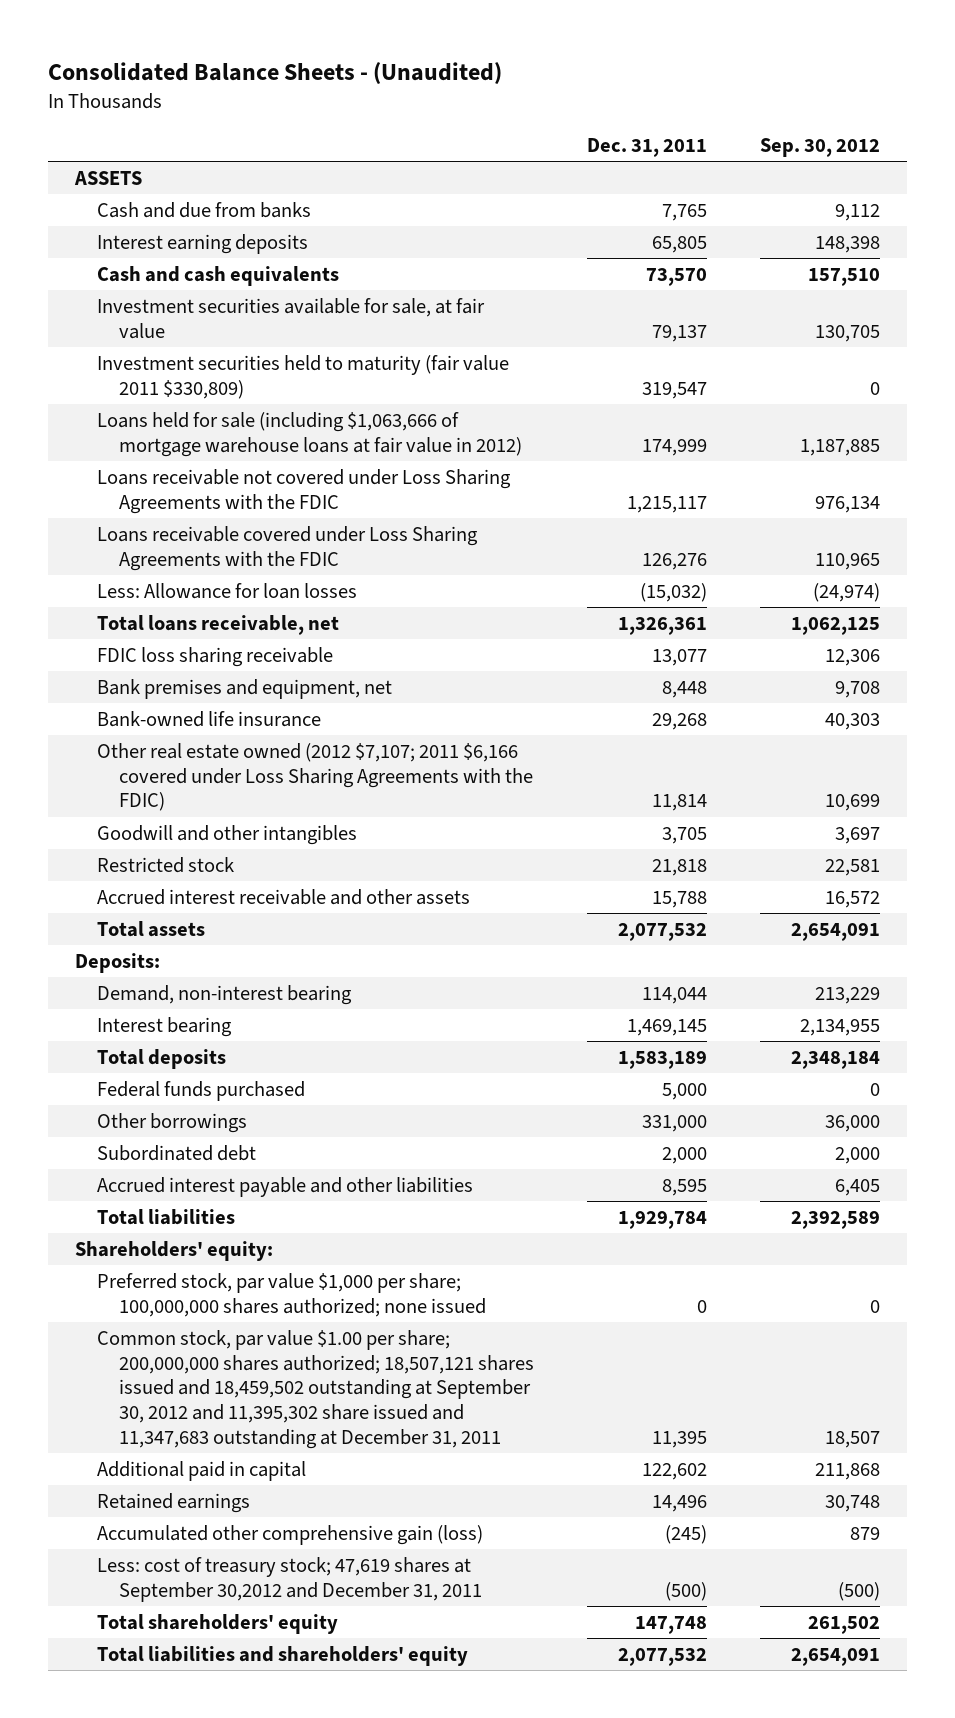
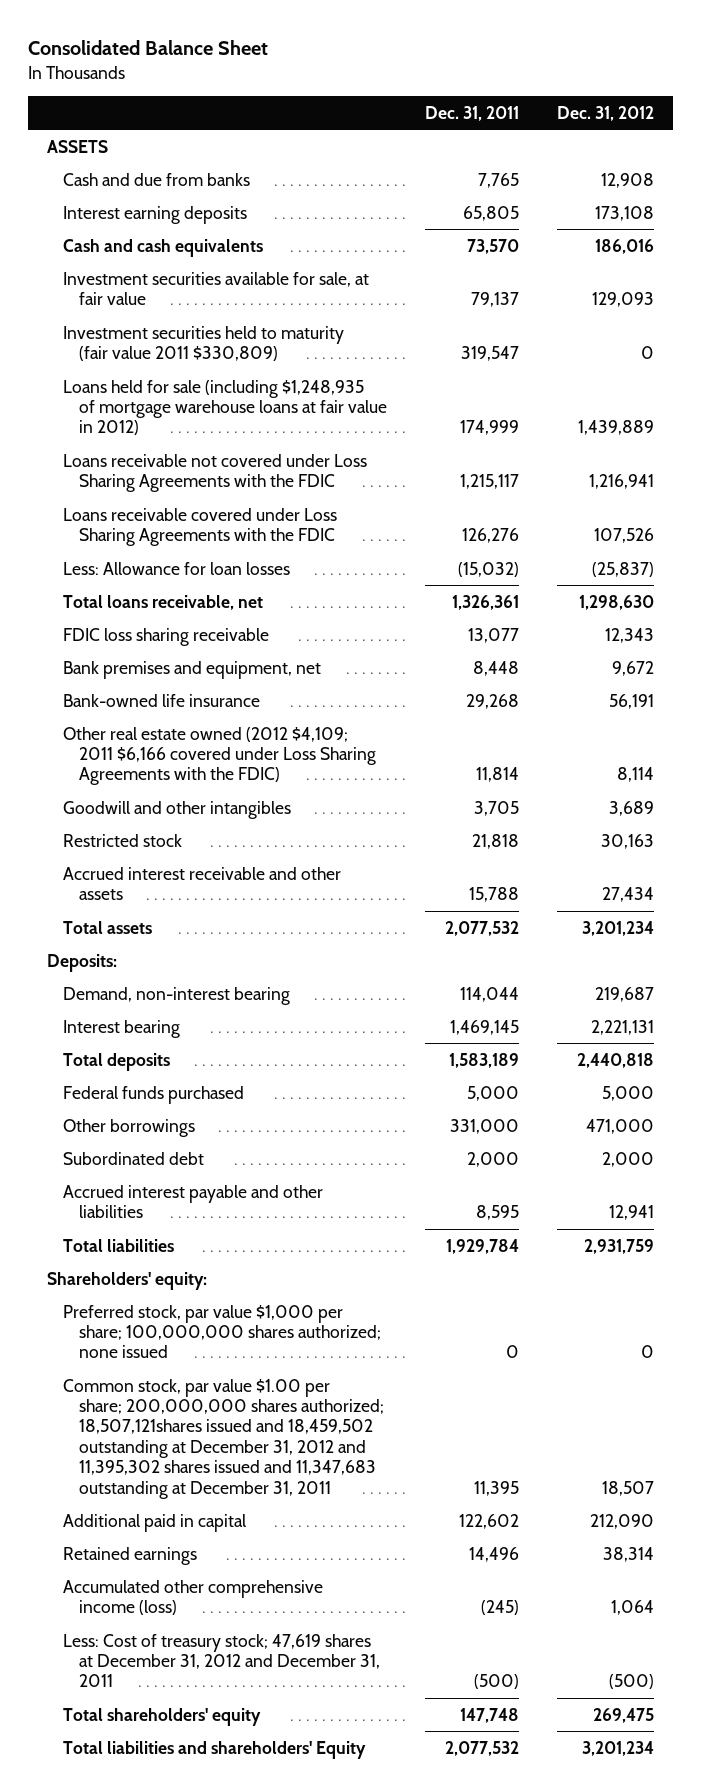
[48,62,503,85] Consolidated Balance Sheets - (Unaudited) -> [27,40,268,56] Consolidated Balance Sheet
[760,138,881,158] Sep. 30, 2012 -> none
none -> [556,105,654,121] Dec. 31, 2012
[96,411,522,457] Loans held for sale (including $1,063,666 of mortgage warehouse loans at fair value in 2012) -> [63,379,388,436] Loans held for sale (including $1,248,935 of mortgage warehouse loans at fair value in 2012)
[96,742,533,812] Other real estate owned (2012 $7,107; 2011 $6,166 covered under Loss Sharing Agreements with the FDIC) -> [63,726,377,786] Other real estate owned (2012 $4,109; 2011 $6,166 covered under Loss Sharing Agreements with the FDIC)
[96,1329,534,1449] Common stock, par value $1.00 per share; 200,000,000 shares authorized; 18,507,121 shares issued and 18,459,502 outstanding at September 30, 2012 and 11,395,302 share issued and 11,347,683 outstanding at December 31, 2011 -> [63,1378,385,1499] Common stock, par value $1.00 per share; 200,000,000 shares authorized; 18,507,121shares issued and 18,459,502 outstanding at December 31, 2012 and 11,395,302 shares issued and 11,347,683 outstanding at December 31, 2011
[96,1524,483,1545] Accumulated other comprehensive gain (loss) -> [63,1579,324,1616] Accumulated other comprehensive income (loss)
[96,1556,482,1602] Less: cost of treasury stock; 47,619 shares at September 30,2012 and December 31, 2011 -> [63,1633,381,1688] Less: Cost of treasury stock; 47,619 shares at December 31, 2012 and December 31, 2011
[96,1645,468,1666] Total liabilities and shareholders' equity -> [63,1740,367,1759] Total liabilities and shareholders' Equity

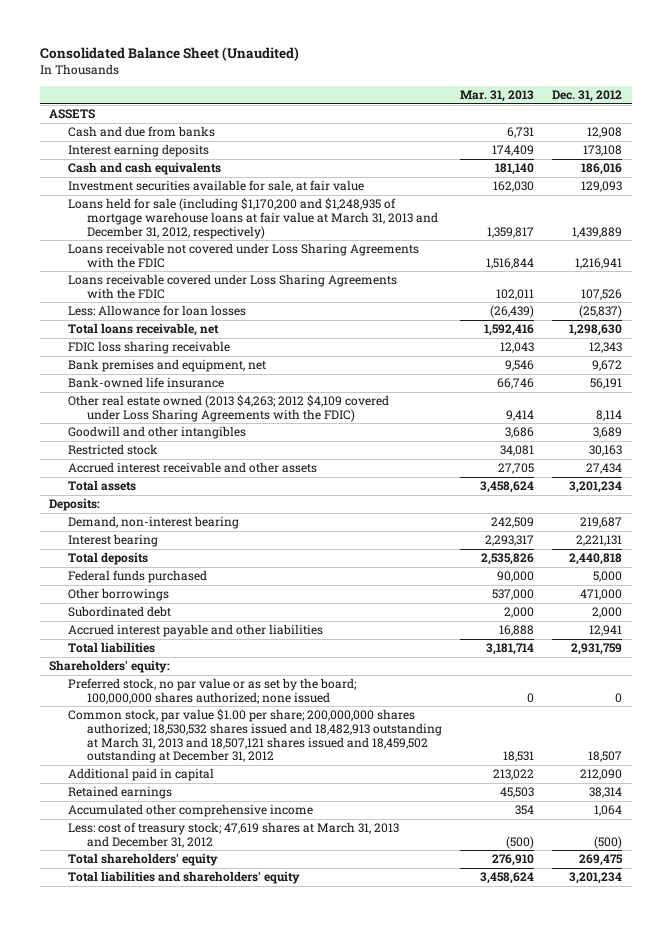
[27,40,268,56] Consolidated Balance Sheet -> [39,47,299,62] Consolidated Balance Sheet (Unaudited)
[424,105,519,121] Dec. 31, 2011 -> none
none -> [460,90,535,103] Mar. 31, 2013
[63,325,345,362] Investment securities held to maturity (fair value 2011 $330,809) -> none
[63,379,388,436] Loans held for sale (including $1,248,935 of mortgage warehouse loans at fair value in 2012) -> [67,198,438,239] Loans held for sale (including $1,170,200 and $1,248,935 of mortgage warehouse loans at fair value at March 31, 2013 and December 31, 2012, respectively)
[63,726,377,786] Other real estate owned (2012 $4,109; 2011 $6,166 covered under Loss Sharing Agreements with the FDIC) -> [67,395,389,422] Other real estate owned (2013 $4,263; 2012 $4,109 covered under Loss Sharing Agreements with the FDIC)
[63,1304,382,1359] Preferred stock, par value $1,000 per share; 100,000,000 shares authorized; none issued -> [67,678,357,704] Preferred stock, no par value or as set by the board; 100,000,000 shares authorized; none issued
[63,1378,385,1499] Common stock, par value $1.00 per share; 200,000,000 shares authorized; 18,507,121shares issued and 18,459,502 outstanding at December 31, 2012 and 11,395,302 shares issued and 11,347,683 outstanding at December 31, 2011 -> [67,709,442,764] Common stock, par value $1.00 per share; 200,000,000 shares authorized; 18,530,532 shares issued and 18,482,913 outstanding at March 31, 2013 and 18,507,121 shares issued and 18,459,502 outstanding at December 31, 2012
[63,1579,324,1616] Accumulated other comprehensive income (loss) -> [67,804,313,818] Accumulated other comprehensive income
[63,1633,381,1688] Less: Cost of treasury stock; 47,619 shares at December 31, 2012 and December 31, 2011 -> [67,822,399,848] Less: cost of treasury stock; 47,619 shares at March 31, 2013 and December 31, 2012
[63,1740,367,1759] Total liabilities and shareholders' Equity -> [67,871,300,885] Total liabilities and shareholders' equity

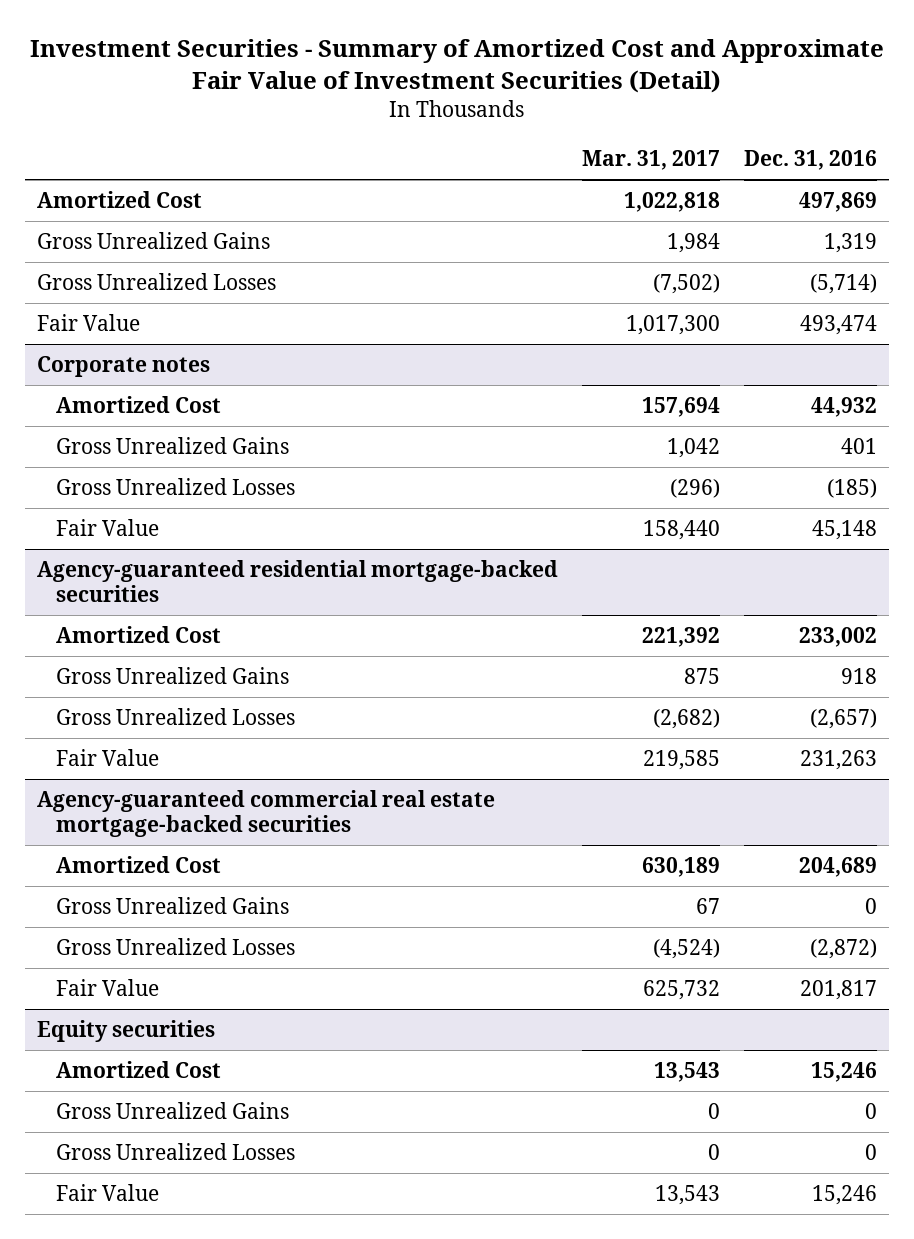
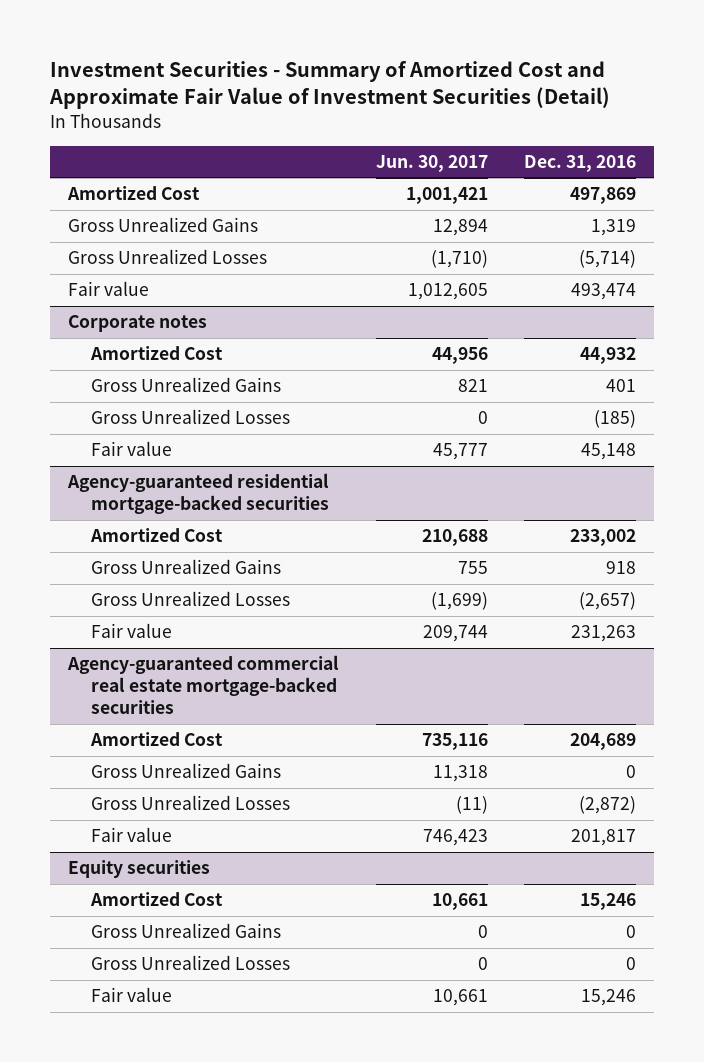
[581,150,720,171] Mar. 31, 2017 -> none
none -> [375,155,488,173] Jun. 30, 2017
[36,313,140,331] Fair Value -> [68,281,150,297] Fair value
[55,518,159,536] Fair Value -> [90,441,172,457] Fair value
[55,748,159,766] Fair Value -> [90,623,172,639] Fair value
[55,978,159,996] Fair Value -> [90,827,172,843] Fair value
[55,1183,159,1201] Fair Value -> [90,987,172,1003] Fair value

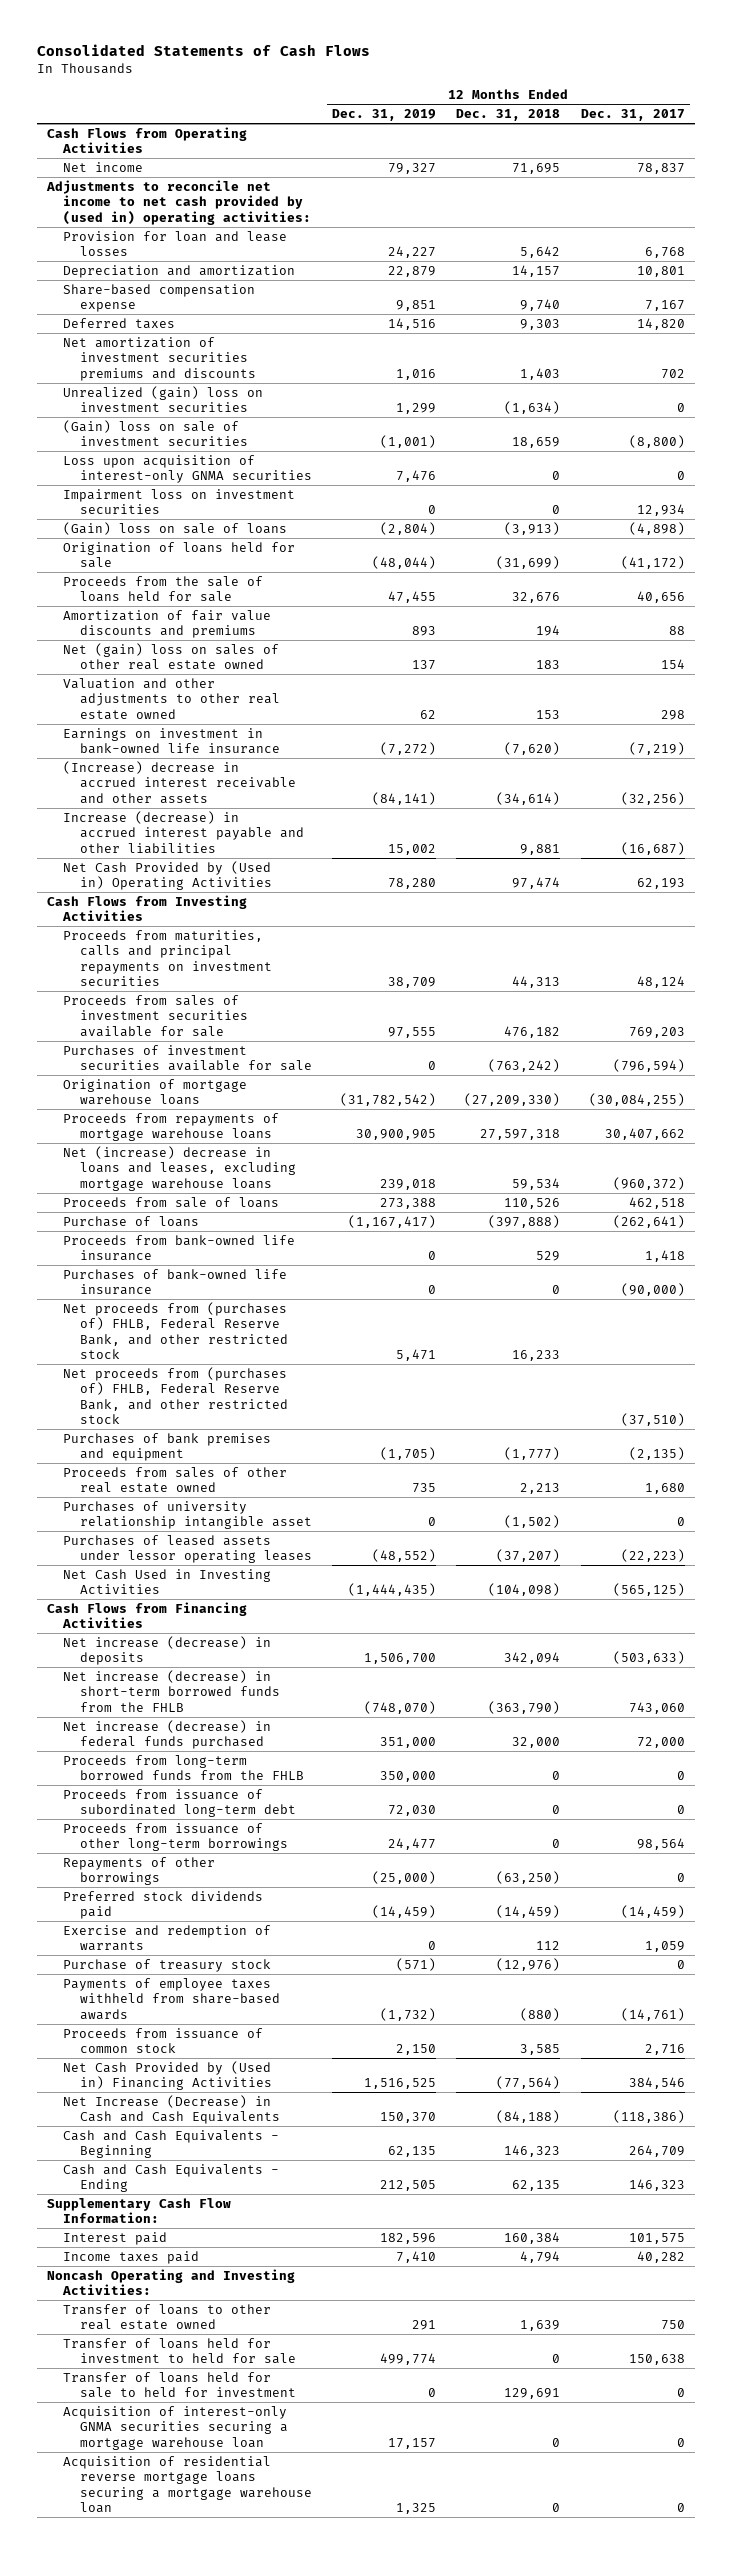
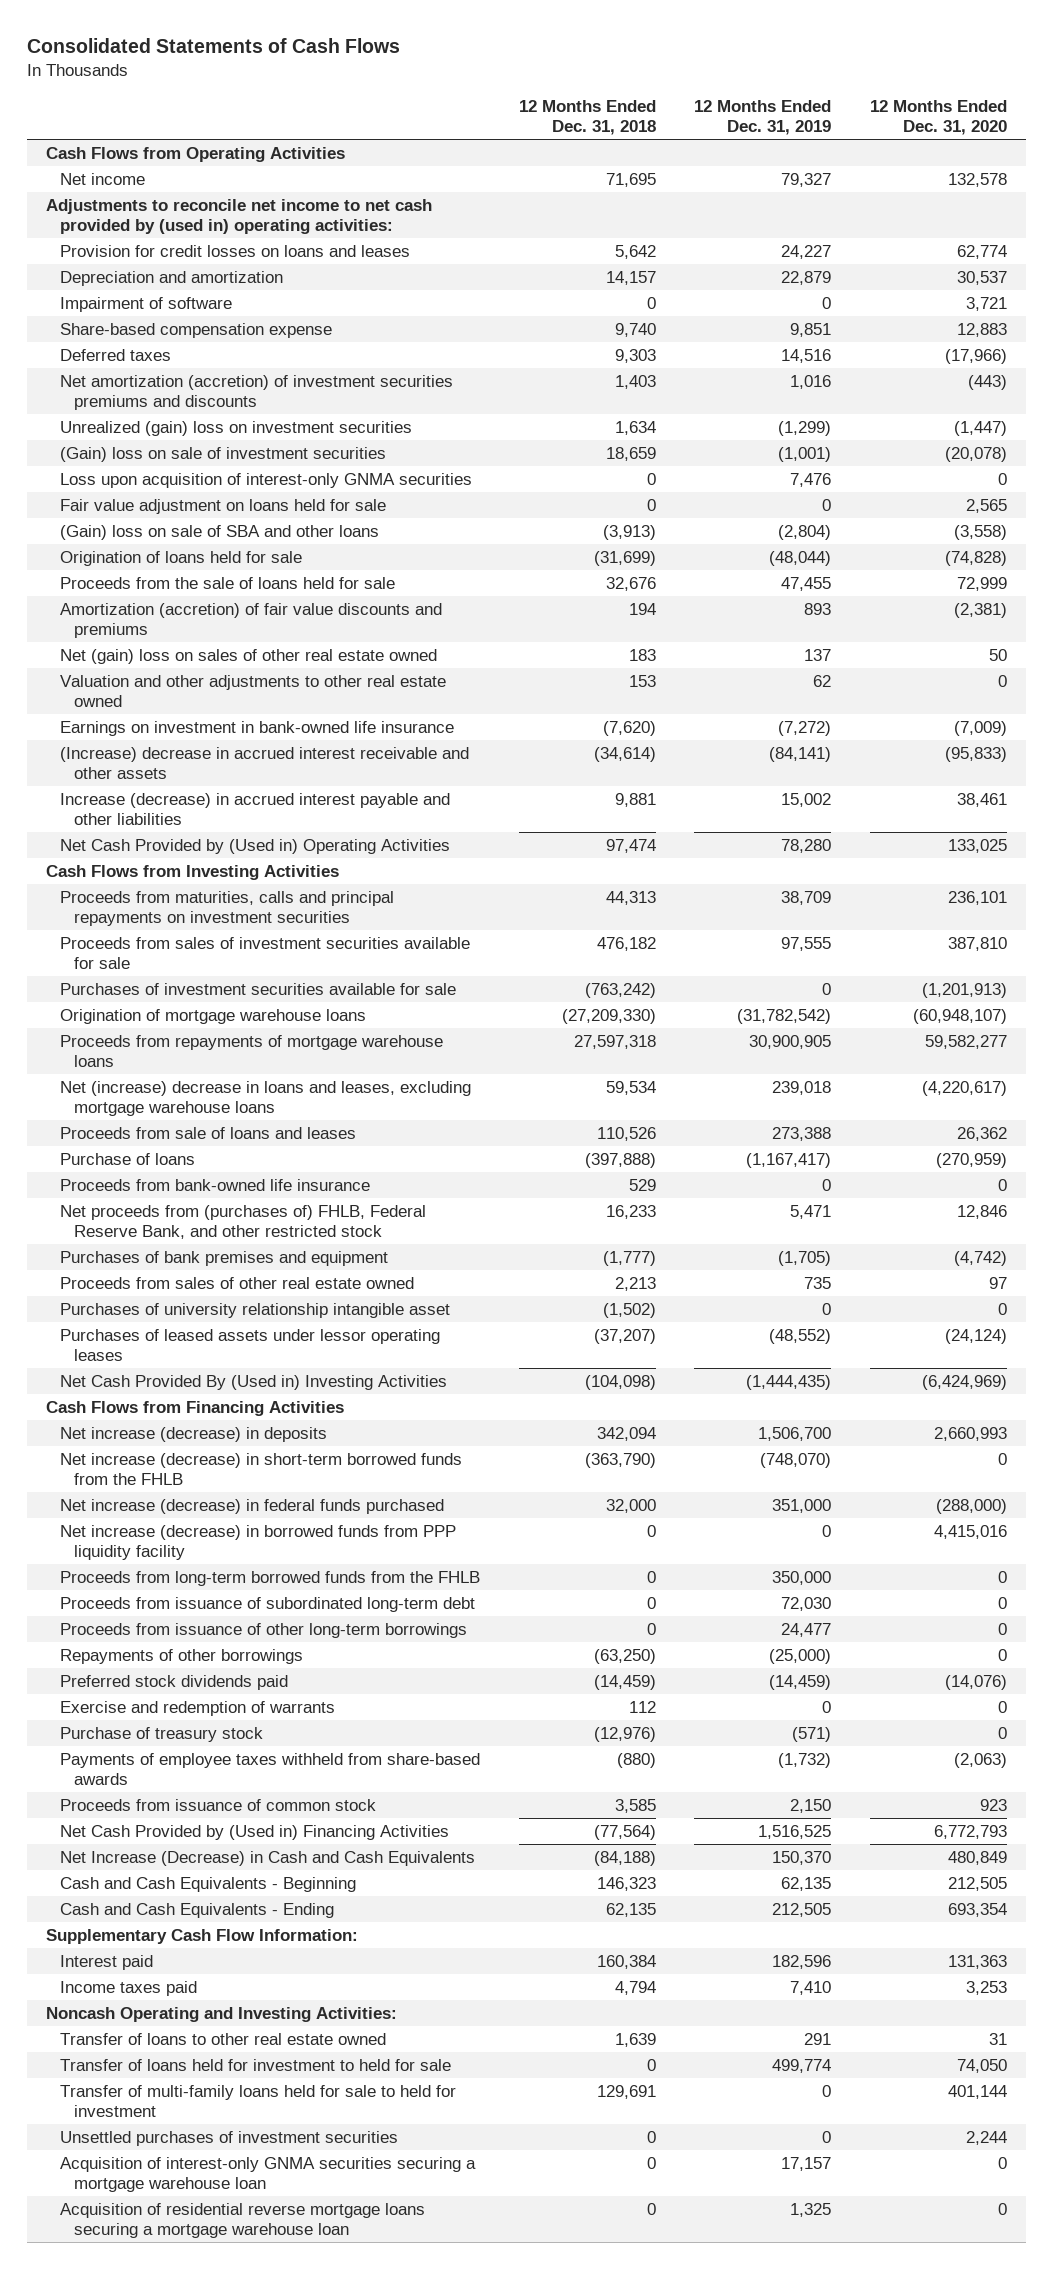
[580,109,685,122] Dec. 31, 2017 -> none
none -> [870,99,1008,135] 12 Months Ended Dec. 31, 2020
[63,230,288,257] Provision for loan and lease losses -> [60,244,411,257] Provision for credit losses on loans and leases
none -> [60,296,233,312] Impairment of software
[63,336,257,381] Net amortization of investment securities premiums and discounts -> [60,374,454,410] Net amortization (accretion) of investment securities premiums and discounts
[396,403,437,415] 1,299 -> [778,420,832,436] (1,299)
[504,401,561,415] (1,634) -> [614,420,656,435] 1,634
[63,488,296,515] Impairment loss on investment securities -> none
none -> [60,498,387,514] Fair value adjustment on loans held for sale
[63,521,288,535] (Gain) loss on sale of loans -> [60,524,380,540] (Gain) loss on sale of SBA and other loans
[63,609,272,639] Amortization of fair value discounts and premiums -> [60,602,443,638] Amortization (accretion) of fair value discounts and premiums
[63,1196,280,1208] Proceeds from sale of loans -> [60,1126,357,1139] Proceeds from sale of loans and leases
[63,1268,288,1296] Purchases of bank-owned life insurance -> none
[63,1366,289,1425] Net proceeds from (purchases of) FHLB, Federal Reserve Bank, and other restricted stock -> none
[63,1568,272,1595] Net Cash Used in Investing Activities -> [60,1374,448,1390] Net Cash Provided By (Used in) Investing Activities
none -> [60,1524,457,1560] Net increase (decrease) in borrowed funds from PPP liquidity facility
[63,2371,297,2399] Transfer of loans held for sale to held for investment -> [60,2084,457,2117] Transfer of multi-family loans held for sale to held for investment
none -> [60,2130,399,2146] Unsettled purchases of investment securities

